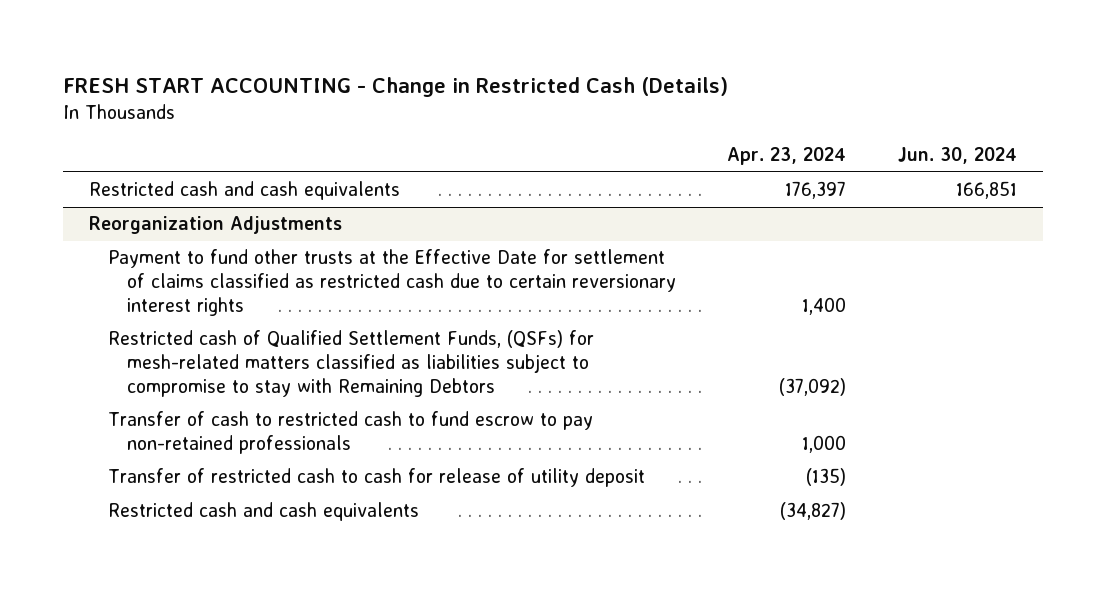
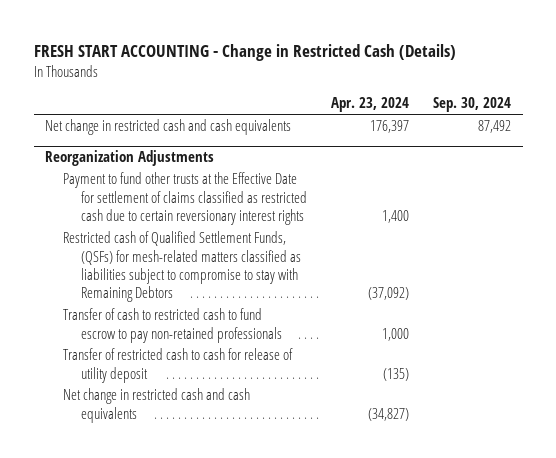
[897,147,1017,165] Jun. 30, 2024 -> none
none -> [432,97,511,113] Sep. 30, 2024
[88,181,400,201] Restricted cash and cash equivalents -> [45,119,292,136] Net change in restricted cash and cash equivalents
[107,502,419,522] Restricted cash and cash equivalents -> [63,388,251,423] Net change in restricted cash and cash equivalents

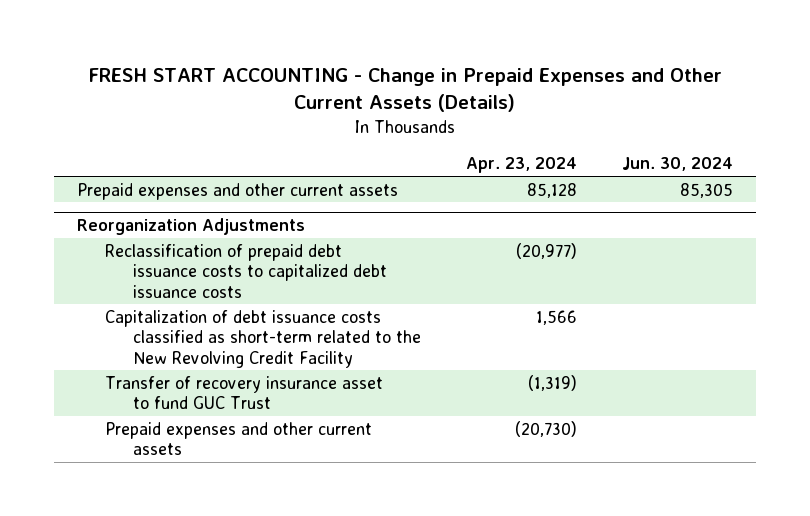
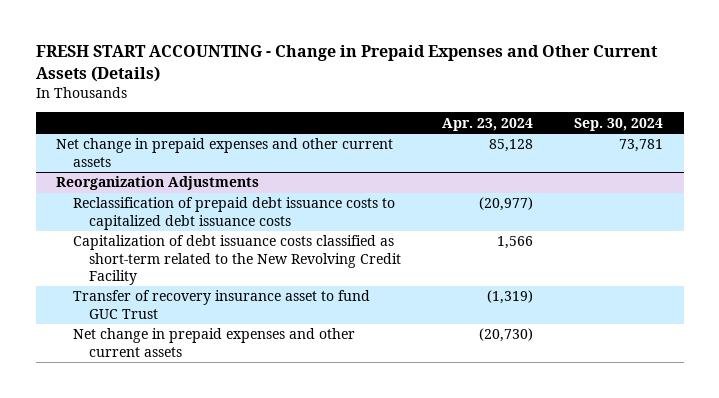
[622,157,734,172] Jun. 30, 2024 -> none
none -> [574,117,664,131] Sep. 30, 2024
[76,182,398,200] Prepaid expenses and other current assets -> [56,138,394,167] Net change in prepaid expenses and other current assets
[104,421,372,456] Prepaid expenses and other current assets -> [72,328,355,357] Net change in prepaid expenses and other current assets

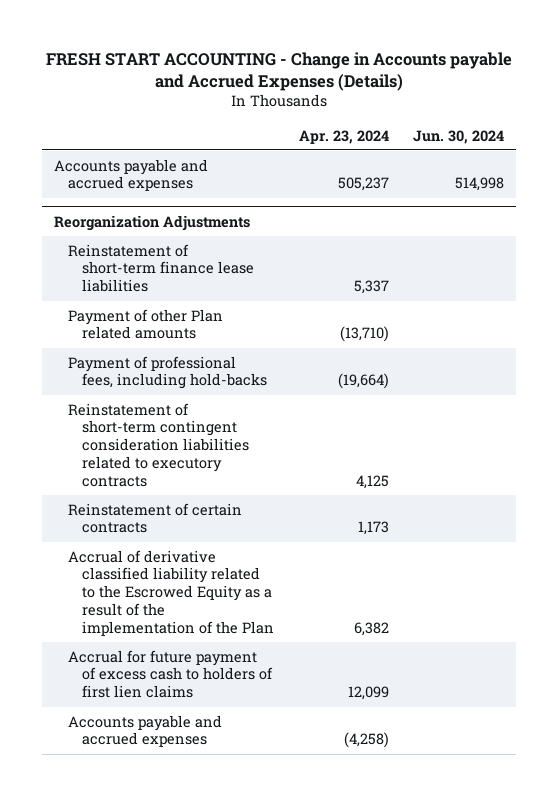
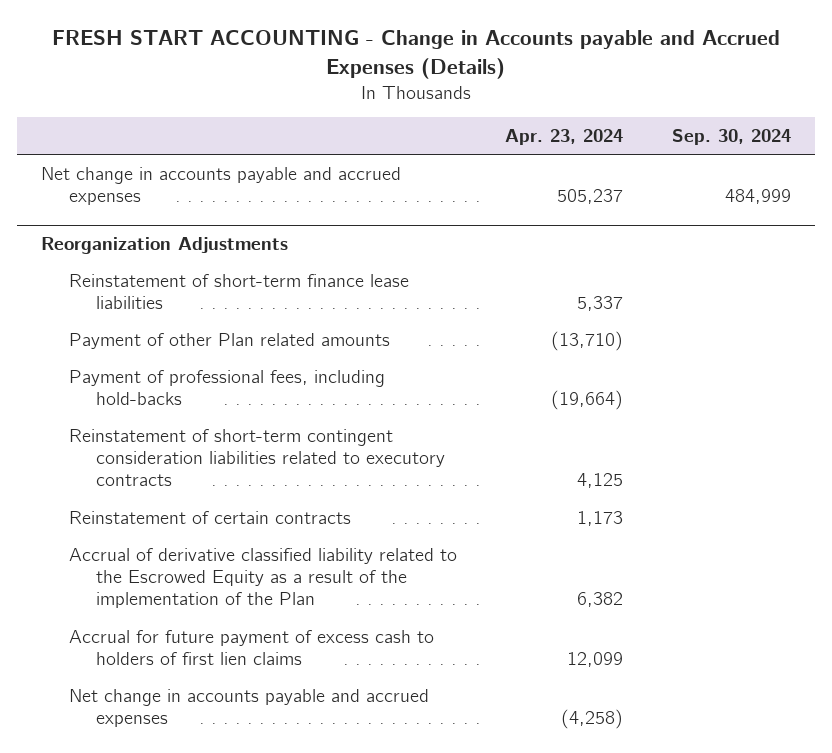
[412,129,504,144] Jun. 30, 2024 -> none
none -> [671,129,791,146] Sep. 30, 2024
[54,158,209,192] Accounts payable and accrued expenses -> [41,166,402,206] Net change in accounts payable and accrued expenses
[68,714,223,748] Accounts payable and accrued expenses -> [68,688,429,728] Net change in accounts payable and accrued expenses

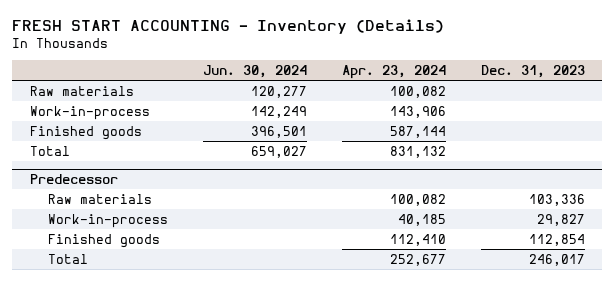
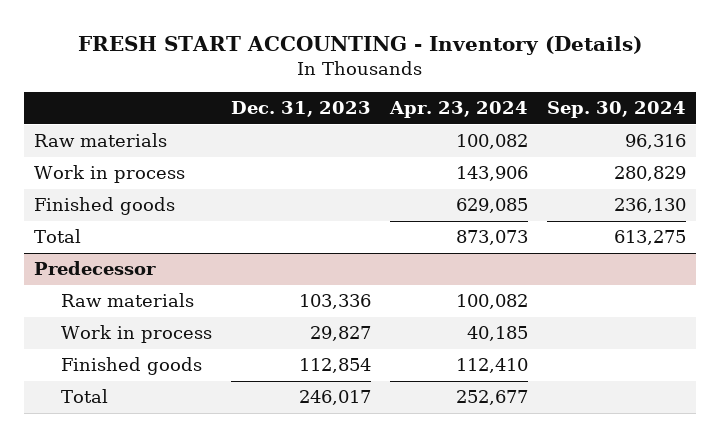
[202,65,307,79] Jun. 30, 2024 -> none
none -> [547,101,687,119] Sep. 30, 2024
[29,105,150,120] Work-in-process -> [33,165,185,184] Work in process
[389,125,446,138] 587,144 -> [456,198,529,214] 629,085
[389,145,446,158] 831,132 -> [456,230,529,246] 873,073
[47,213,168,228] Work-in-process -> [61,325,213,344] Work in process

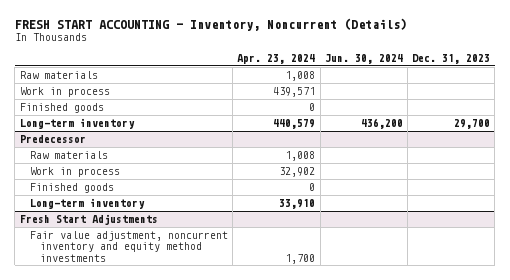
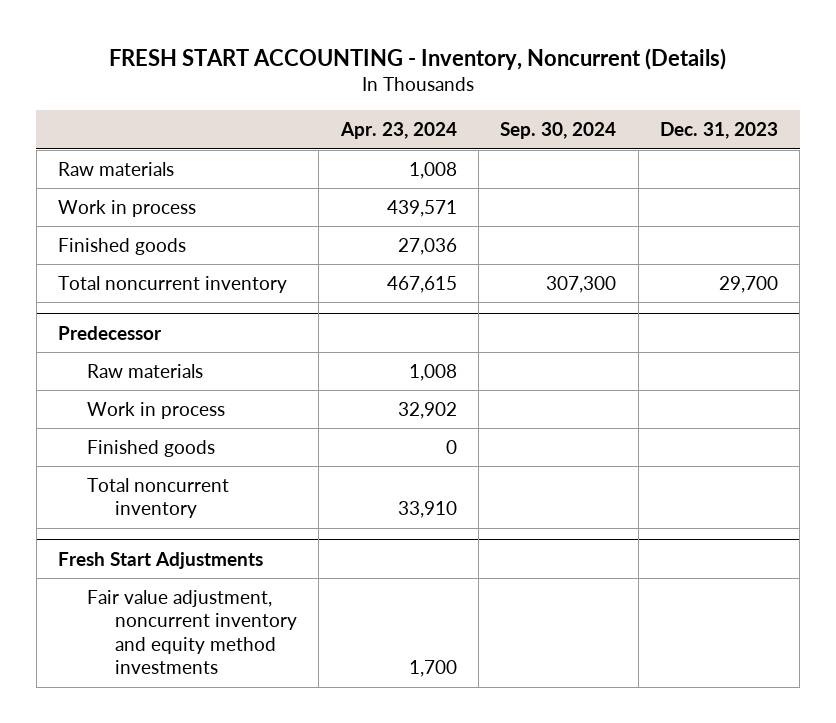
[324,54,403,65] Jun. 30, 2024 -> none
none -> [500,122,617,140] Sep. 30, 2024
[309,102,316,111] 0 -> [397,238,457,256] 27,036
[19,117,135,129] Long-term inventory -> [58,276,288,294] Total noncurrent inventory
[273,118,316,129] 440,579 -> [386,276,457,294] 467,615
[30,197,146,209] Long-term inventory -> [86,478,229,519] Total noncurrent inventory

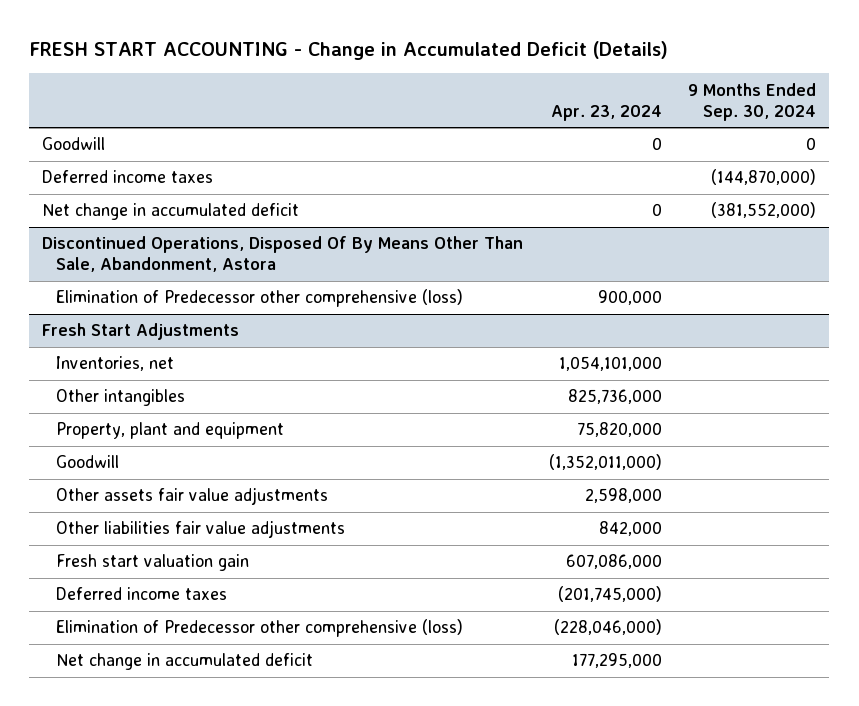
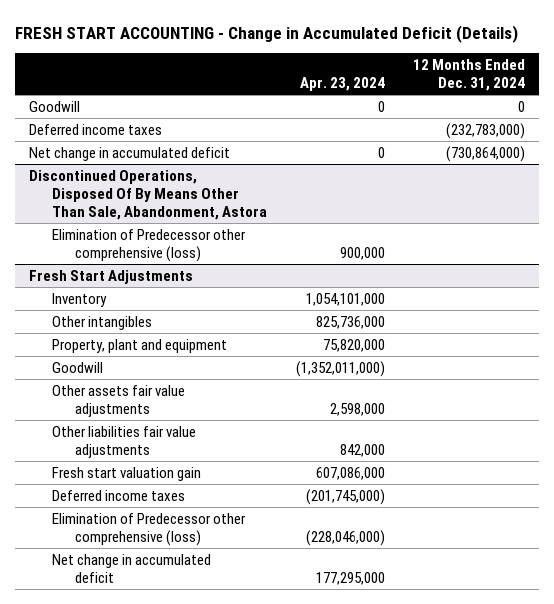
[688,82,817,121] 9 Months Ended Sep. 30, 2024 -> none
none -> [412,59,525,92] 12 Months Ended Dec. 31, 2024
[55,356,174,372] Inventories, net -> [52,292,108,307] Inventory

